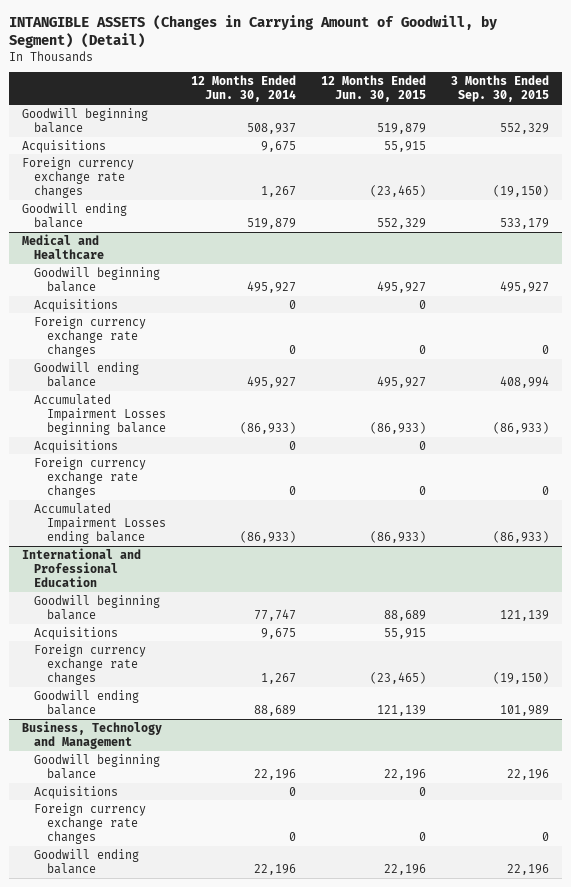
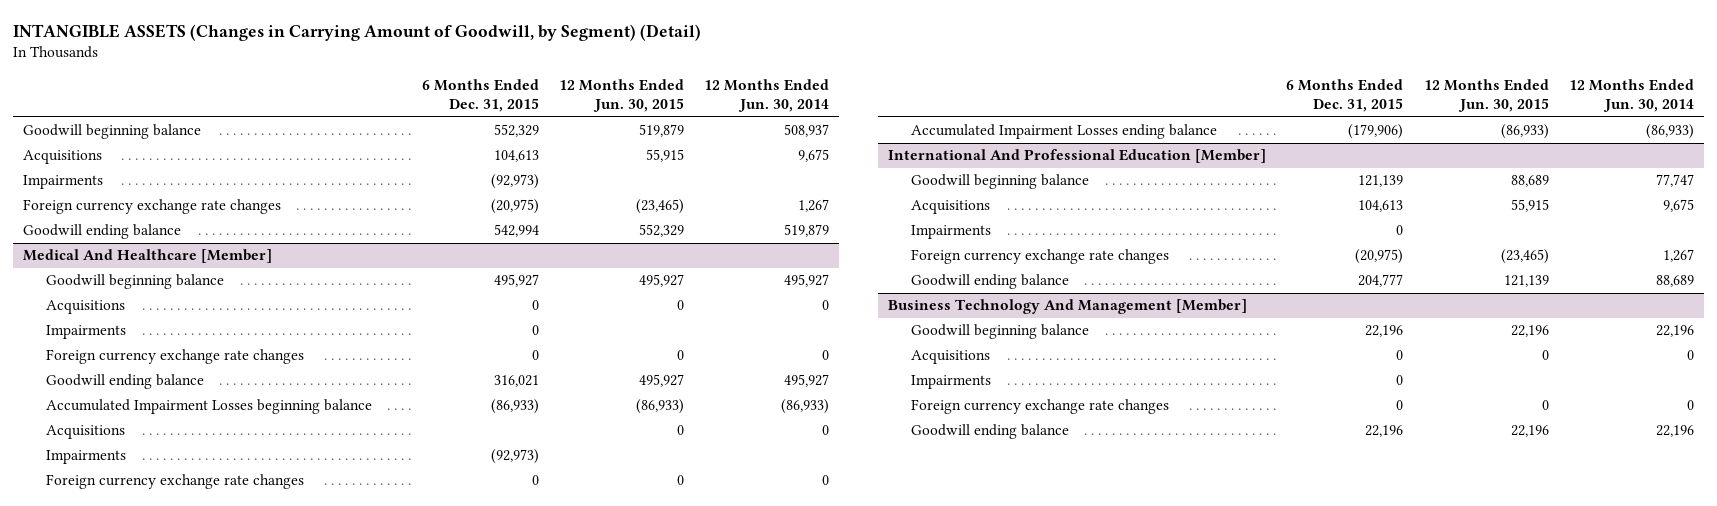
[451,75,550,103] 3 Months Ended Sep. 30, 2015 -> none
none -> [421,79,539,113] 6 Months Ended Dec. 31, 2015
none -> [23,175,104,190] Impairments
[21,233,105,260] Medical and Healthcare -> [23,249,273,264] Medical And Healthcare [Member]
none -> [46,325,127,340] Impairments
none -> [46,450,127,465] Impairments
[21,547,141,588] International and Professional Education -> [887,149,1266,164] International And Professional Education [Member]
none -> [910,225,991,240] Impairments
[21,720,162,750] Business, Technology and Management -> [887,299,1247,315] Business Technology And Management [Member]
none -> [910,375,991,390] Impairments

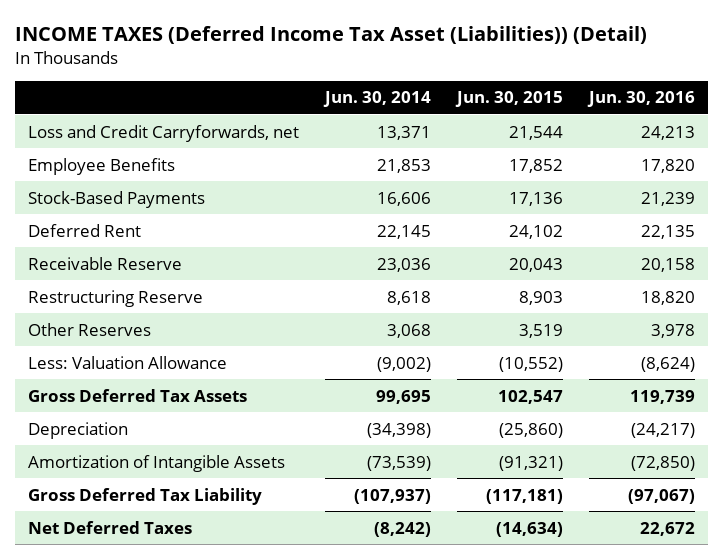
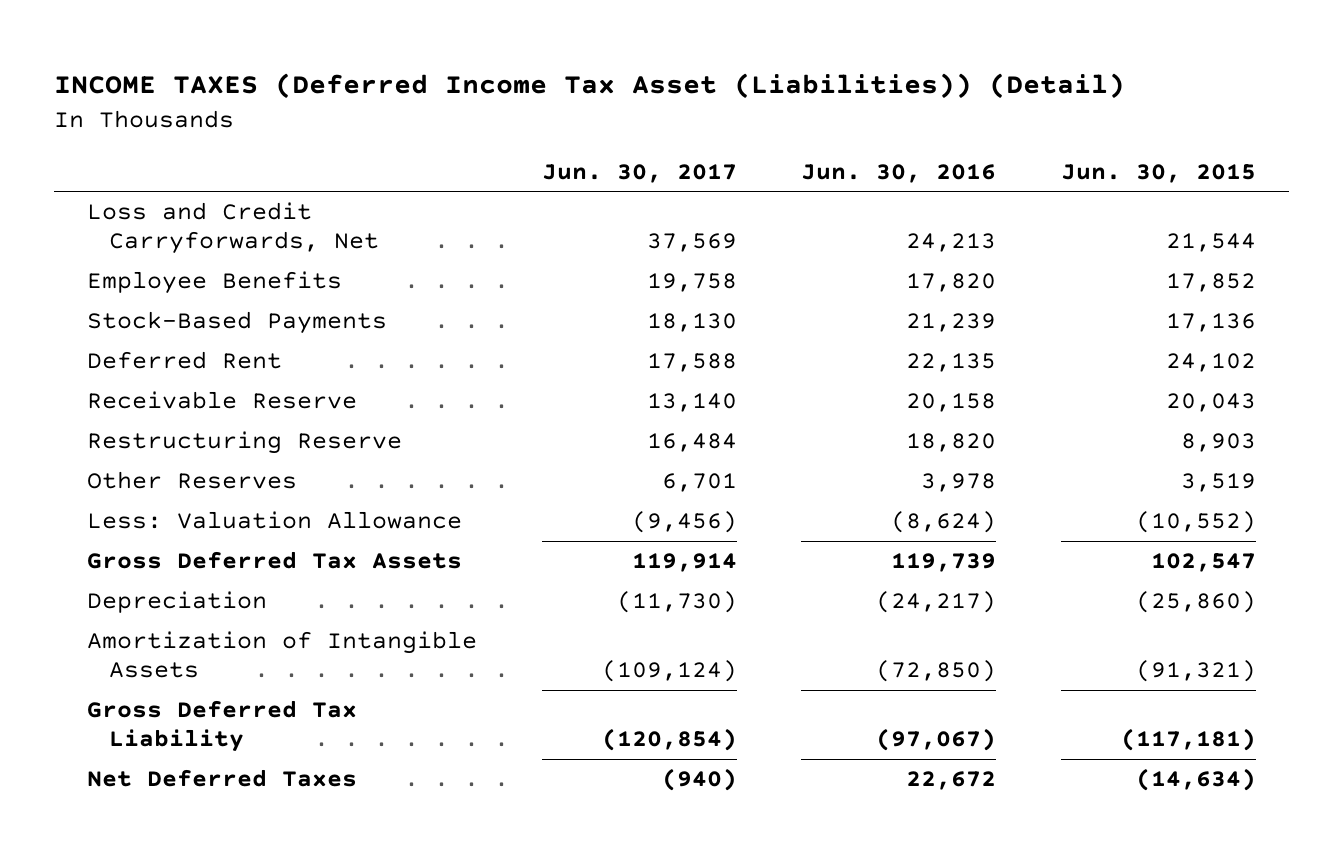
[323,91,432,108] Jun. 30, 2014 -> none
none -> [541,163,737,183] Jun. 30, 2017
[28,124,300,142] Loss and Credit Carryforwards, net -> [86,202,379,255] Loss and Credit Carryforwards, Net

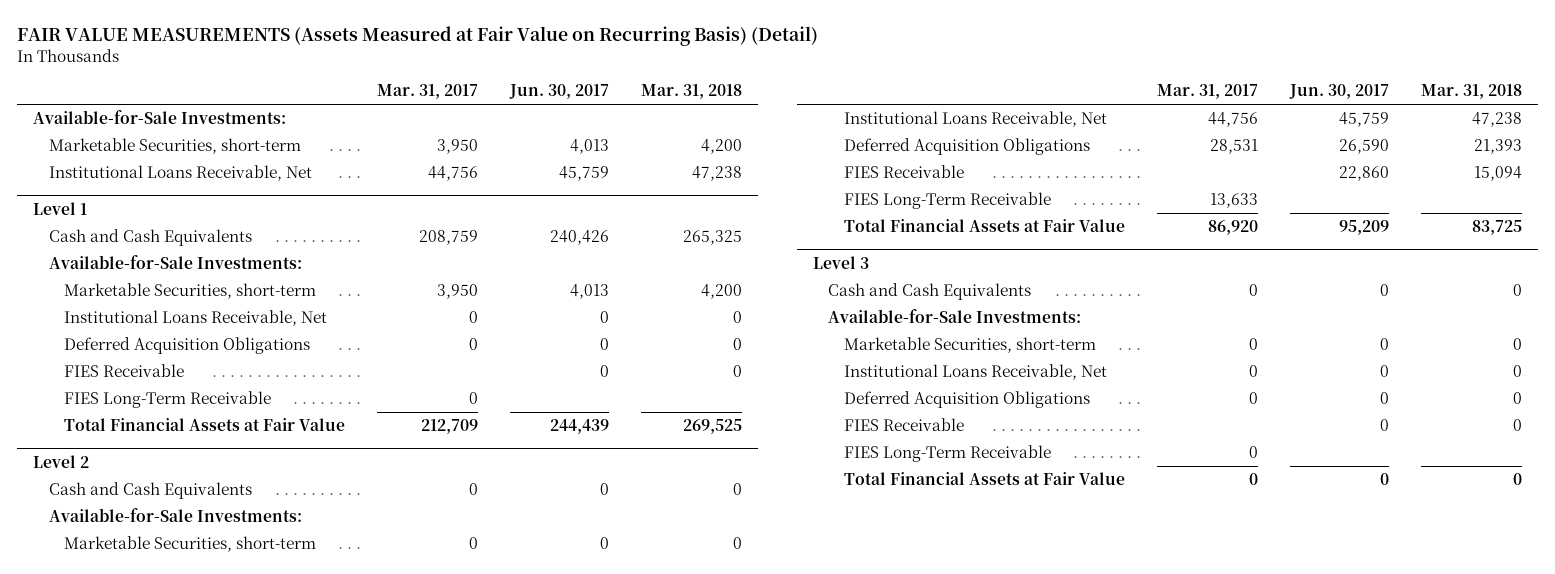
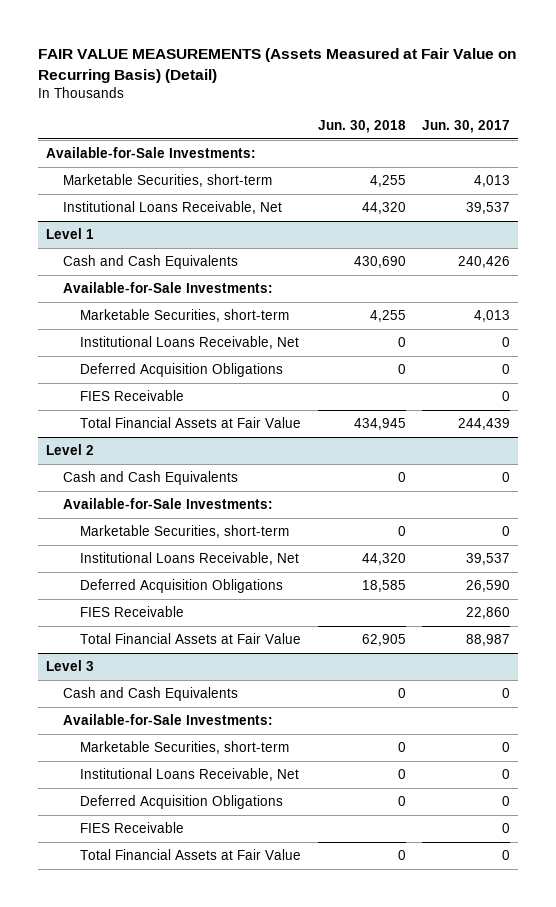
[377,84,479,100] Mar. 31, 2017 -> none
[641,84,743,100] Mar. 31, 2018 -> none
none -> [317,119,406,133] Jun. 30, 2018
[559,166,610,182] 45,759 -> [465,202,510,215] 39,537
[64,391,272,409] FIES Long-Term Receivable -> none
[1338,112,1389,128] 45,759 -> [465,553,510,566] 39,537
[843,192,1051,210] FIES Long-Term Receivable -> none
[1338,220,1389,236] 95,209 -> [465,634,510,647] 88,987
[843,445,1051,463] FIES Long-Term Receivable -> none

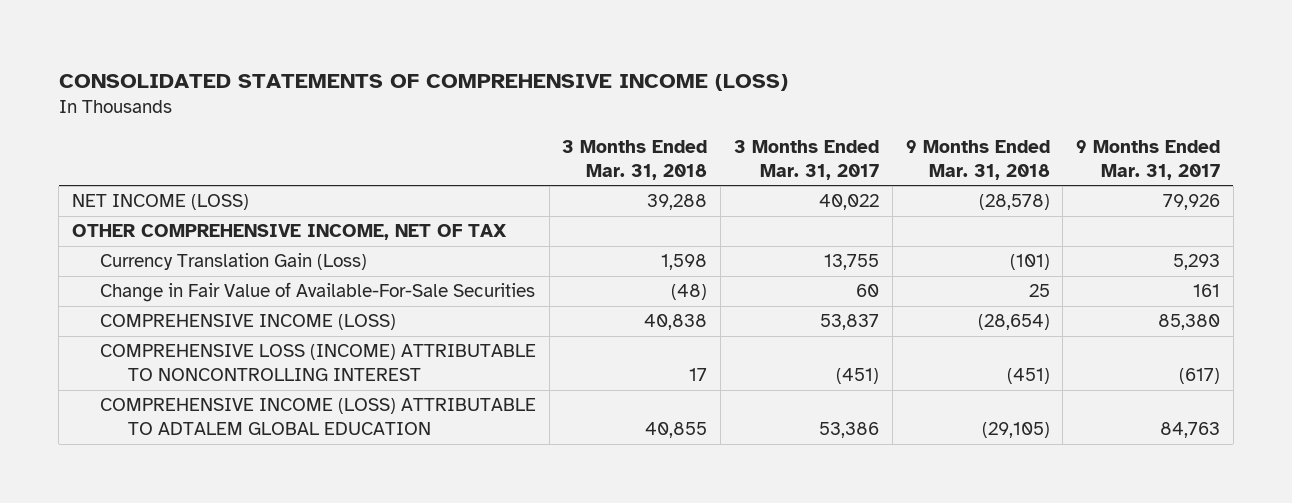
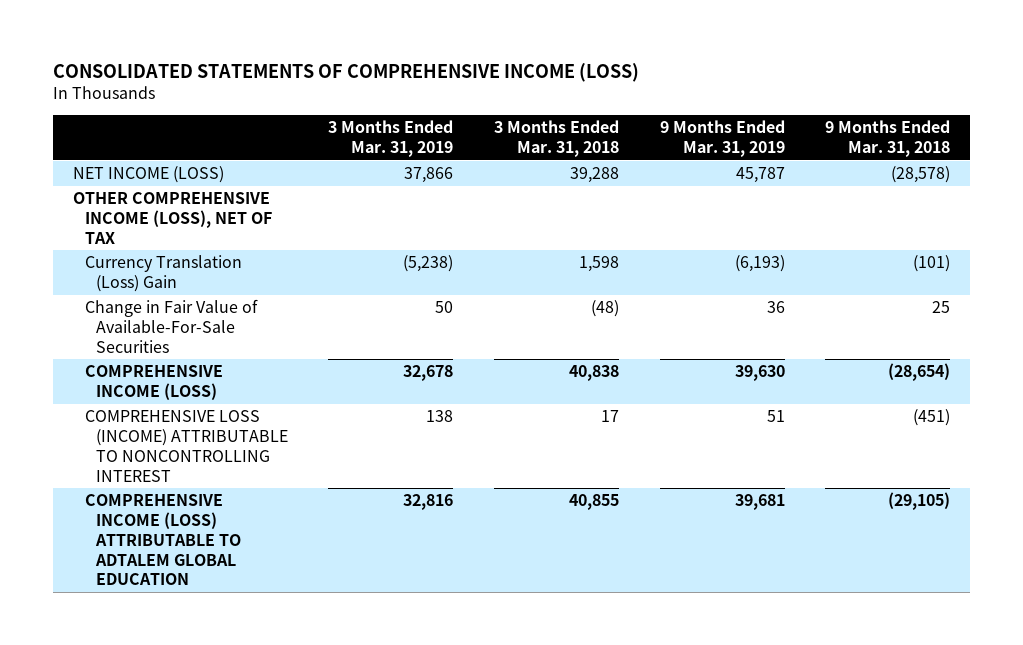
[733,139,879,180] 3 Months Ended Mar. 31, 2017 -> none
[1076,139,1221,180] 9 Months Ended Mar. 31, 2017 -> none
none -> [328,120,454,157] 3 Months Ended Mar. 31, 2019
none -> [659,120,785,157] 9 Months Ended Mar. 31, 2019
[71,224,507,241] OTHER COMPREHENSIVE INCOME, NET OF TAX -> [73,192,272,244] OTHER COMPREHENSIVE INCOME (LOSS), NET OF TAX
[99,253,367,271] Currency Translation Gain (Loss) -> [84,255,242,293] Currency Translation (Loss) Gain

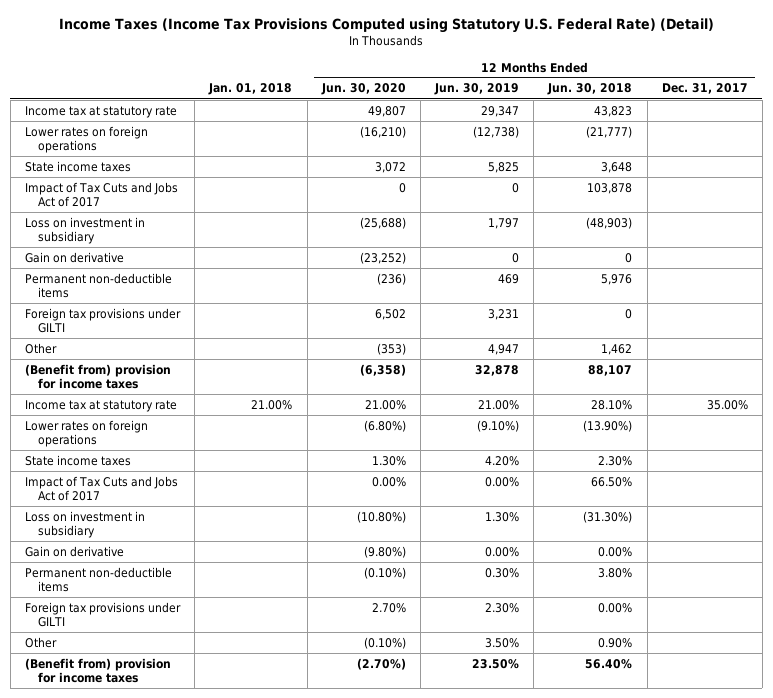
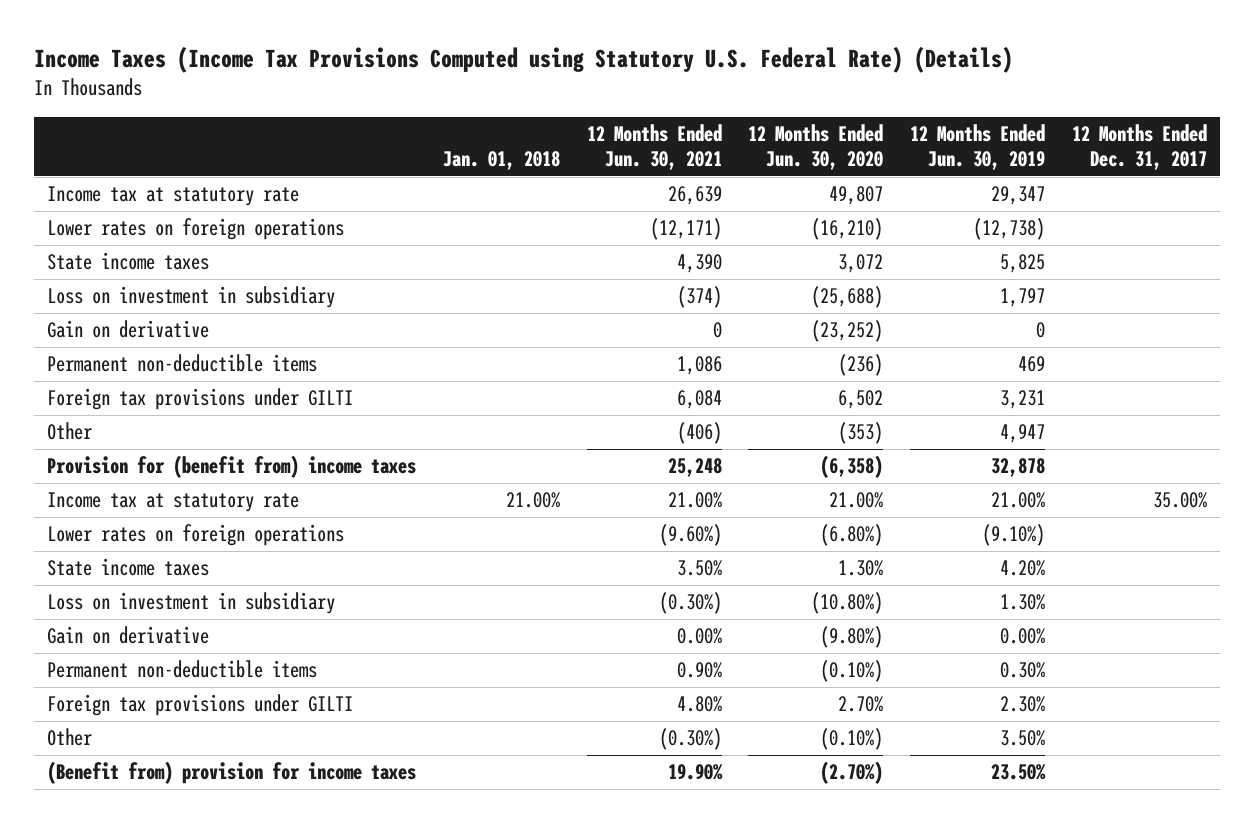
[59,17,715,33] Income Taxes (Income Tax Provisions Computed using Statutory U.S. Federal Rate) (Detail) -> [34,45,1014,73] Income Taxes (Income Tax Provisions Computed using Statutory U.S. Federal Rate) (Details)
[547,83,633,96] Jun. 30, 2018 -> none
none -> [586,124,722,170] 12 Months Ended Jun. 30, 2021
[25,181,179,208] Impact of Tax Cuts and Jobs Act of 2017 -> none
[25,363,172,390] (Benefit from) provision for income taxes -> [47,455,417,479] Provision for (benefit from) income taxes
[25,475,179,502] Impact of Tax Cuts and Jobs Act of 2017 -> none

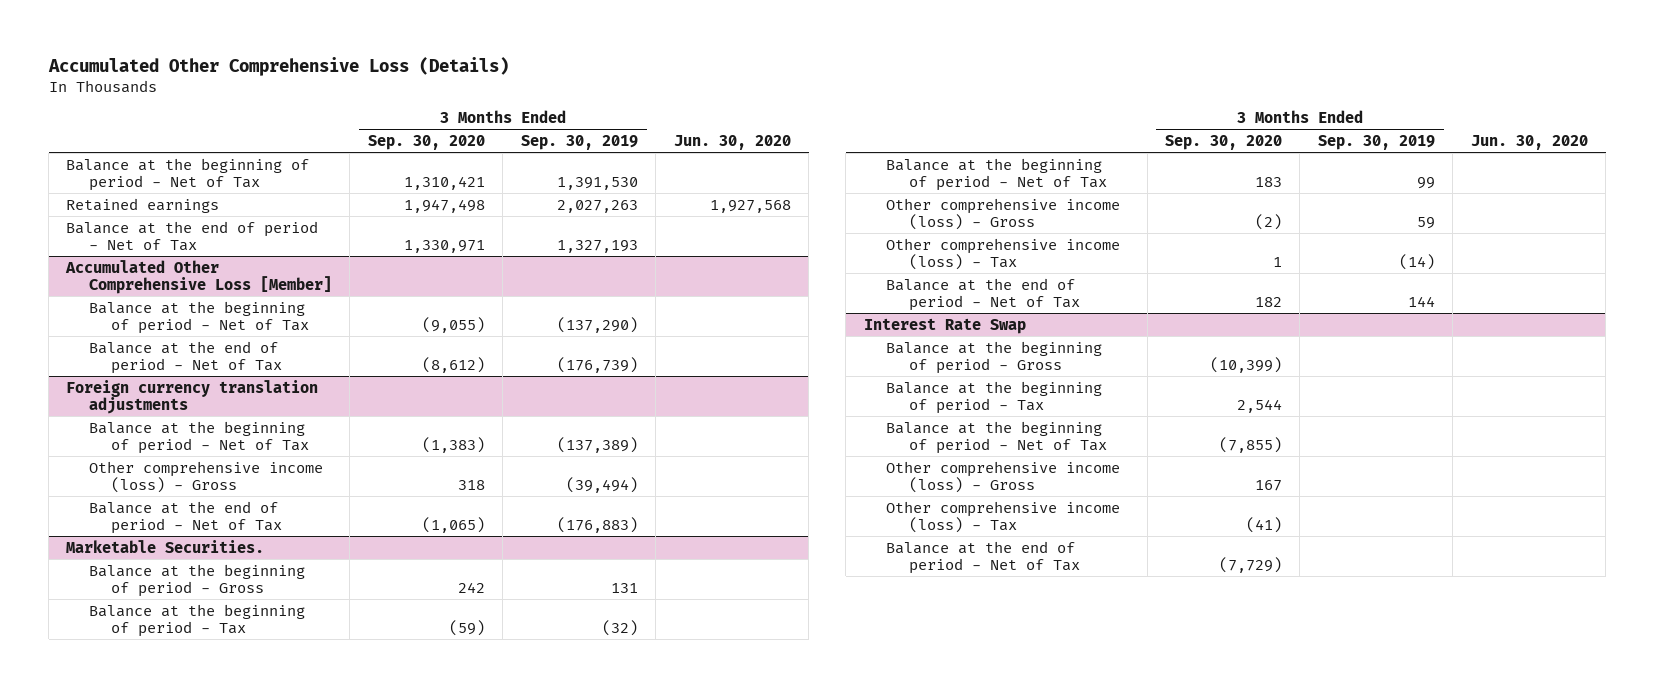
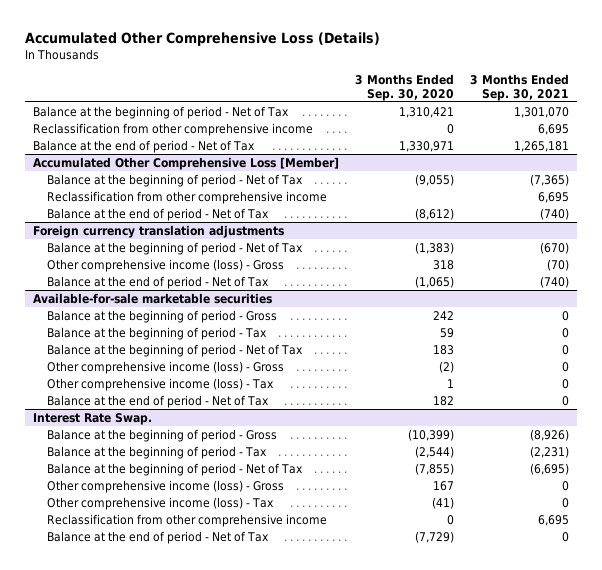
[520,135,638,151] Sep. 30, 2019 -> none
[673,135,791,151] Jun. 30, 2020 -> none
none -> [469,73,569,101] 3 Months Ended Sep. 30, 2021
[66,197,220,213] Retained earnings -> none
none -> [32,122,313,136] Reclassification from other comprehensive income
none -> [46,190,327,204] Reclassification from other comprehensive income
[66,539,265,553] Marketable Securities. -> [32,292,272,304] Available-for-sale marketable securities
[448,620,485,637] (59) -> [439,327,454,338] 59
[863,317,1026,334] Interest Rate Swap -> [32,412,152,425] Interest Rate Swap.
[1237,399,1283,414] 2,544 -> [414,445,454,458] (2,544)
none -> [46,513,327,527] Reclassification from other comprehensive income

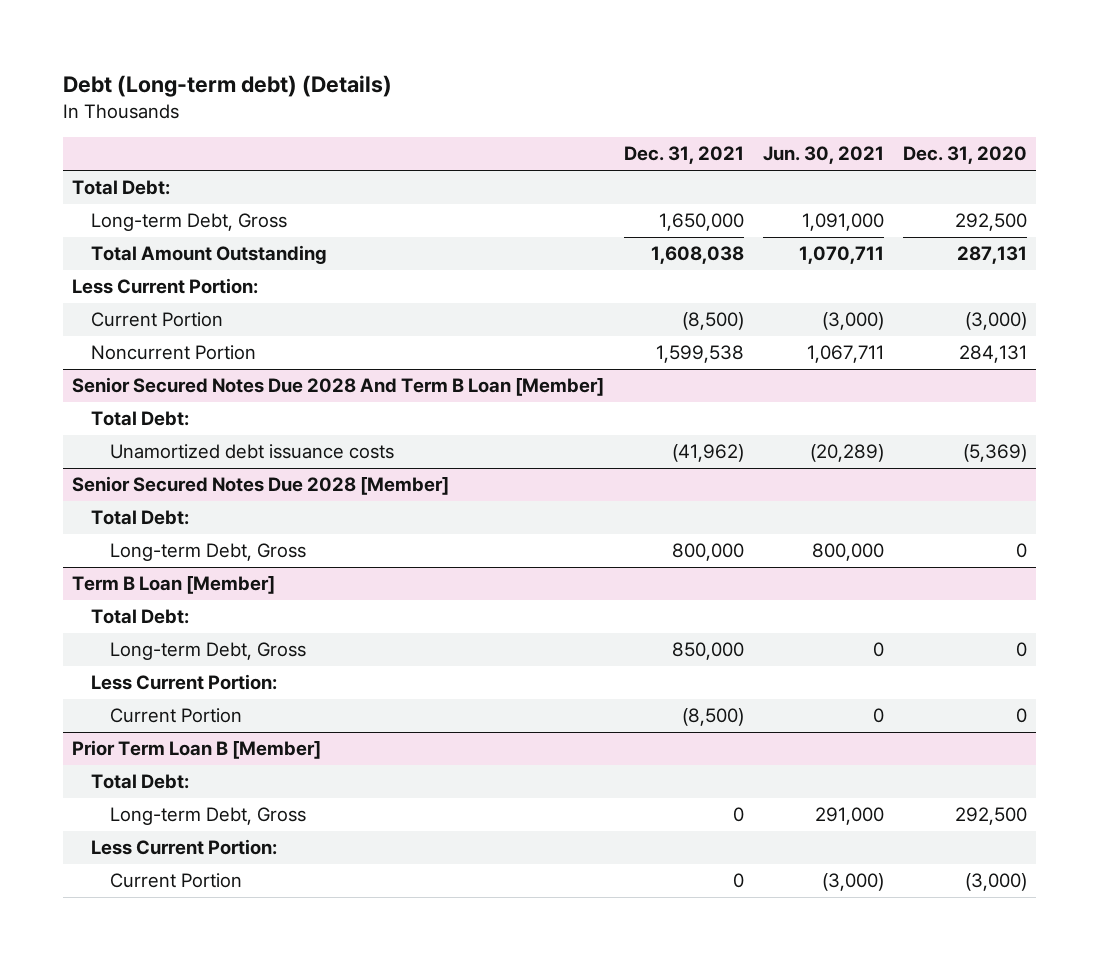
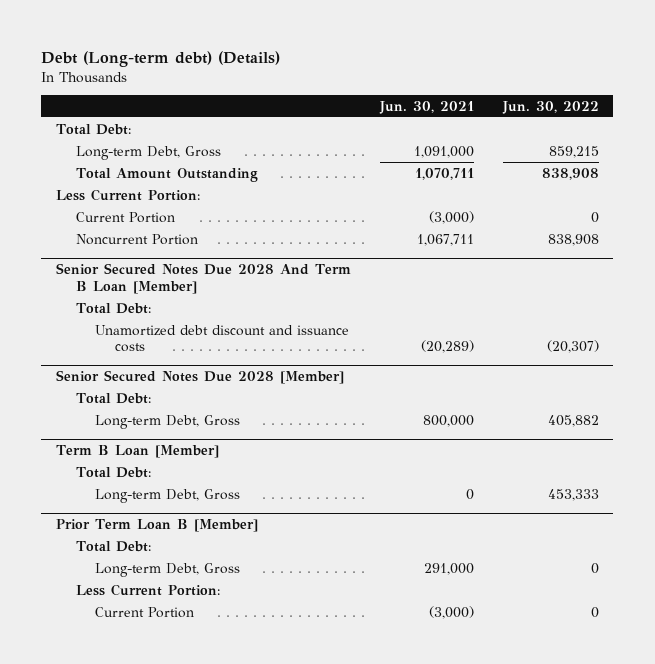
[623,146,744,165] Dec. 31, 2021 -> none
[902,146,1027,165] Dec. 31, 2020 -> none
none -> [501,100,599,114] Jun. 30, 2022
[110,444,395,460] Unamortized debt issuance costs -> [95,324,350,353] Unamortized debt discount and issuance costs
[91,674,278,691] Less Current Portion: -> none
[110,708,243,724] Current Portion -> none

